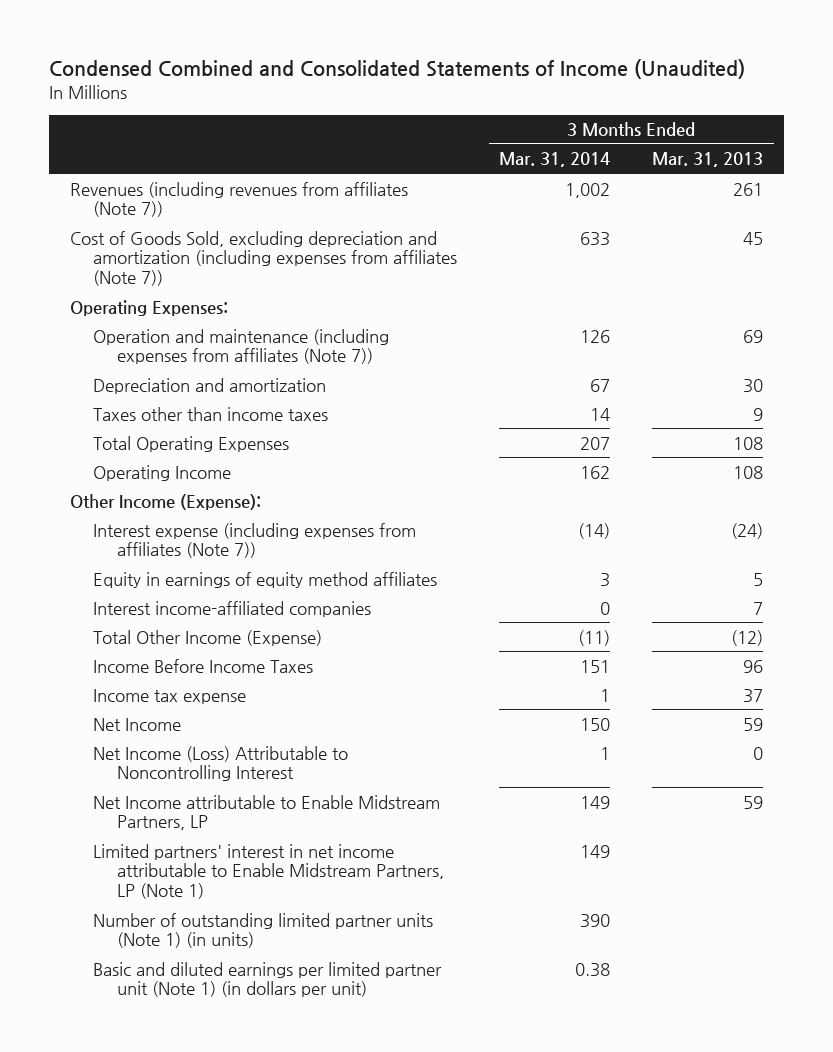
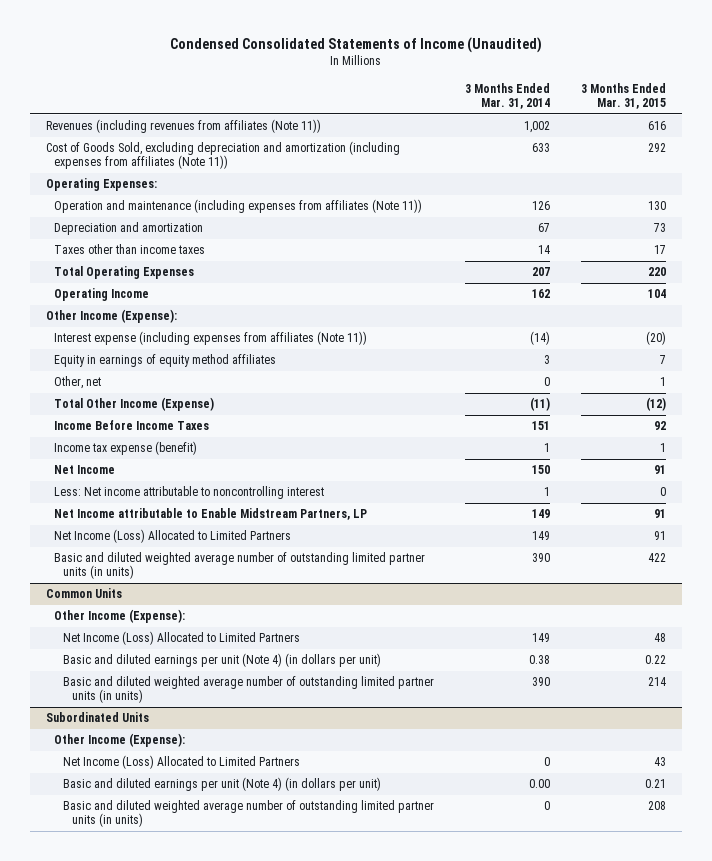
[48,59,745,80] Condensed Combined and Consolidated Statements of Income (Unaudited) -> [169,36,542,53] Condensed Consolidated Statements of Income (Unaudited)
[652,152,764,168] Mar. 31, 2013 -> none
none -> [581,82,667,109] 3 Months Ended Mar. 31, 2015
[69,181,408,218] Revenues (including revenues from affiliates (Note 7)) -> [45,119,321,134] Revenues (including revenues from affiliates (Note 11))
[69,230,458,287] Cost of Goods Sold, excluding depreciation and amortization (including expenses from affiliates (Note 7)) -> [45,141,400,170] Cost of Goods Sold, excluding depreciation and amortization (including expenses from affiliates (Note 11))
[93,328,390,365] Operation and maintenance (including expenses from affiliates (Note 7)) -> [54,199,423,214] Operation and maintenance (including expenses from affiliates (Note 11))
[93,522,417,559] Interest expense (including expenses from affiliates (Note 7)) -> [54,331,368,346] Interest expense (including expenses from affiliates (Note 11))
[93,600,372,617] Interest income-affiliated companies -> none
none -> [54,376,102,390] Other, net
[93,688,247,704] Income tax expense -> [54,441,198,456] Income tax expense (benefit)
[93,745,349,782] Net Income (Loss) Attributable to Noncontrolling Interest -> [54,486,325,500] Less: Net income attributable to noncontrolling interest
[93,843,444,900] Limited partners' interest in net income attributable to Enable Midstream Partners, LP (Note 1) -> [54,529,292,544] Net Income (Loss) Allocated to Limited Partners
[93,912,434,949] Number of outstanding limited partner units (Note 1) (in units) -> [54,552,426,580] Basic and diluted weighted average number of outstanding limited partner units (in units)
none -> [45,588,122,599] Common Units
none -> [54,609,186,624] Other Income (Expense):
none -> [63,631,301,646] Net Income (Loss) Allocated to Limited Partners
[93,961,443,998] Basic and diluted earnings per limited partner unit (Note 1) (in dollars per unit) -> [63,653,382,668] Basic and diluted earnings per unit (Note 4) (in dollars per unit)
none -> [63,676,435,704] Basic and diluted weighted average number of outstanding limited partner units (in units)
none -> [45,712,149,723] Subordinated Units
none -> [54,733,186,748] Other Income (Expense):
none -> [63,755,301,770] Net Income (Loss) Allocated to Limited Partners
none -> [63,777,382,792] Basic and diluted earnings per unit (Note 4) (in dollars per unit)
none -> [63,800,435,828] Basic and diluted weighted average number of outstanding limited partner units (in units)

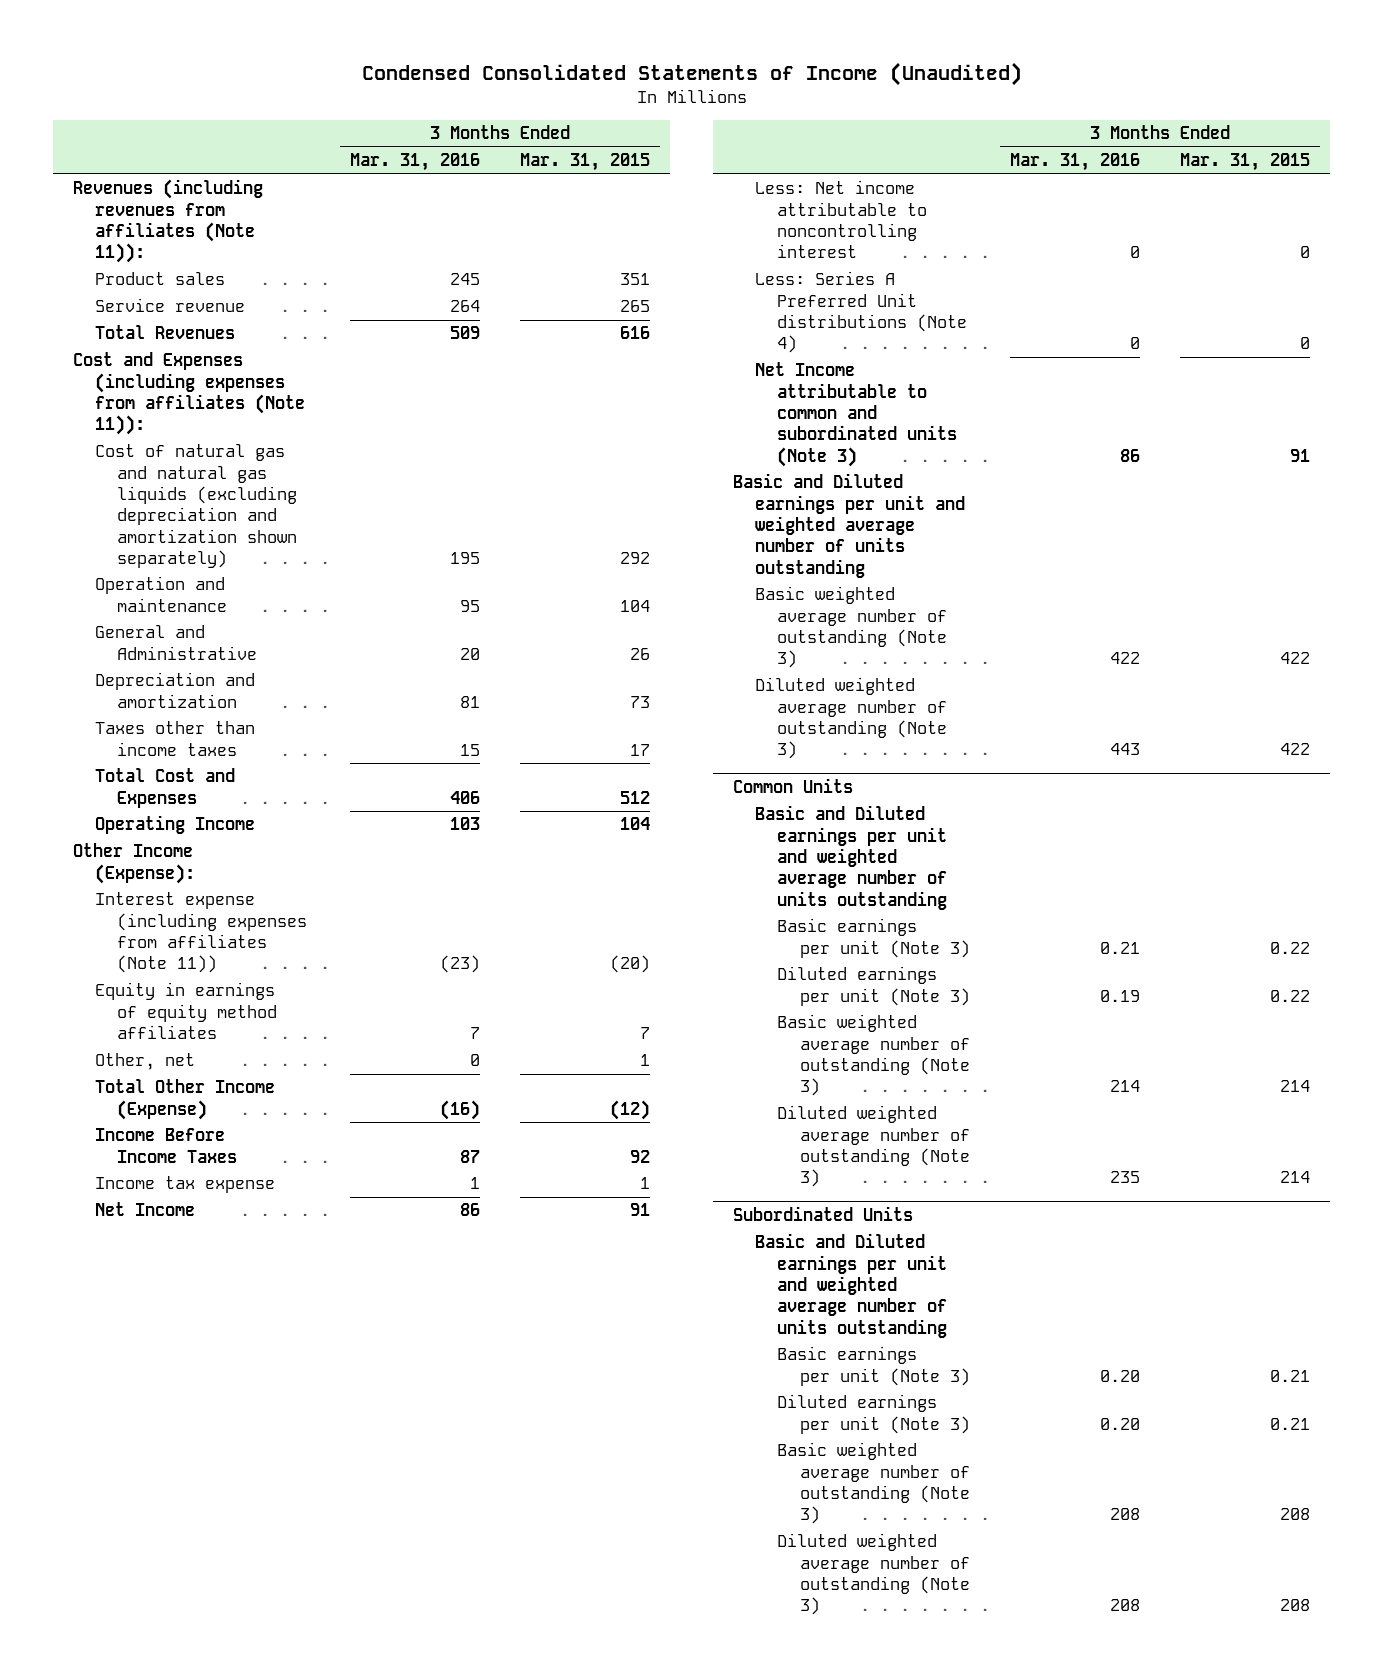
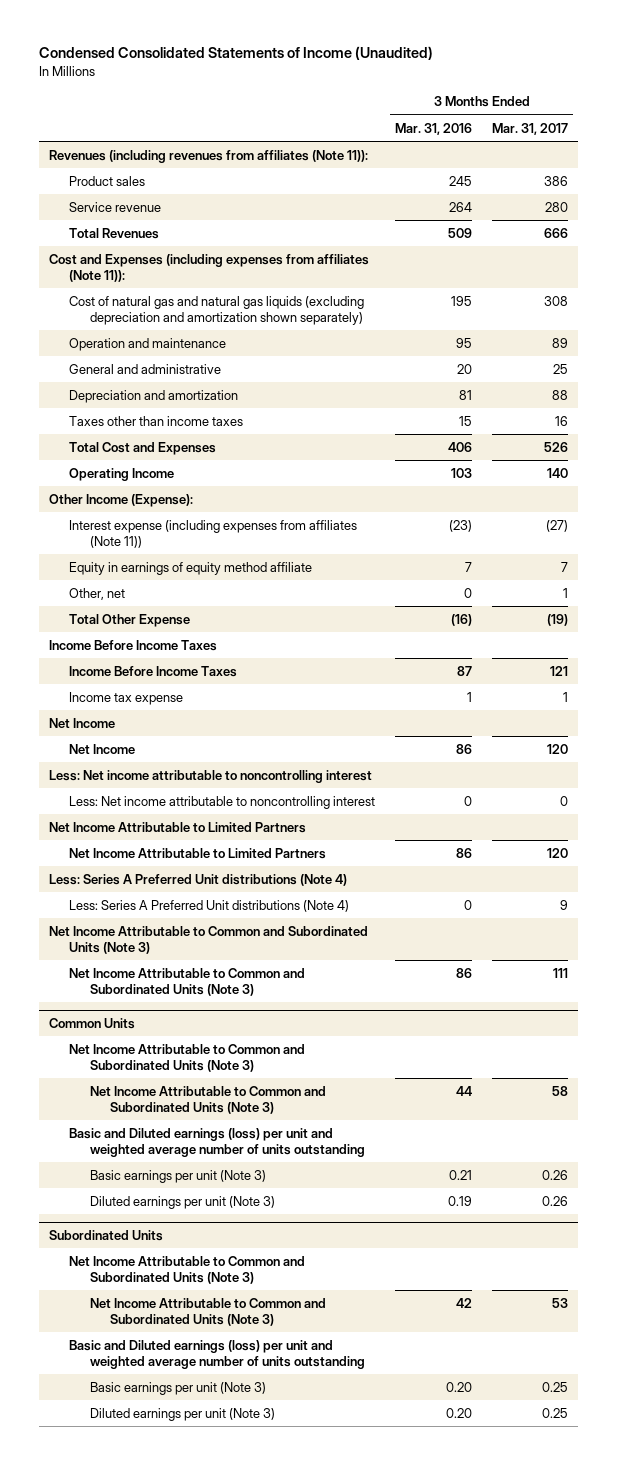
[520,153,651,172] Mar. 31, 2015 -> none
none -> [492,122,569,135] Mar. 31, 2017
[95,625,258,660] General and Administrative -> [69,363,222,374] General and administrative
[95,982,278,1040] Equity in earnings of equity method affiliates -> [69,561,313,575] Equity in earnings of equity method affiliate
[95,1079,276,1120] Total Other Income (Expense) -> [69,613,191,627] Total Other Expense
none -> [48,639,217,651] Income Before Income Taxes
none -> [48,717,115,728] Net Income
none -> [48,769,372,783] Less: Net income attributable to noncontrolling interest
none -> [48,821,306,833] Net Income Attributable to Limited Partners
none -> [69,847,327,859] Net Income Attributable to Limited Partners
none -> [48,873,347,886] Less: Series A Preferred Unit distributions (Note 4)
[733,473,966,578] Basic and Diluted earnings per unit and weighted average number of units outstanding -> none
[755,586,948,669] Basic weighted average number of outstanding (Note 3) -> none
[755,677,948,760] Diluted weighted average number of outstanding (Note 3) -> none
none -> [48,925,368,954] Net Income Attributable to Common and Subordinated Units (Note 3)
[755,362,958,467] Net Income attributable to common and subordinated units (Note 3) -> [69,967,306,996] Net Income Attributable to Common and Subordinated Units (Note 3)
none -> [69,1043,306,1072] Net Income Attributable to Common and Subordinated Units (Note 3)
none -> [89,1085,326,1114] Net Income Attributable to Common and Subordinated Units (Note 3)
[755,805,948,910] Basic and Diluted earnings per unit and weighted average number of units outstanding -> [69,1127,365,1157] Basic and Diluted earnings (loss) per unit and weighted average number of units outstanding
[777,1014,970,1097] Basic weighted average number of outstanding (Note 3) -> none
[777,1105,970,1188] Diluted weighted average number of outstanding (Note 3) -> none
none -> [69,1255,306,1284] Net Income Attributable to Common and Subordinated Units (Note 3)
none -> [89,1297,326,1326] Net Income Attributable to Common and Subordinated Units (Note 3)
[755,1233,948,1338] Basic and Diluted earnings per unit and weighted average number of units outstanding -> [69,1339,365,1369] Basic and Diluted earnings (loss) per unit and weighted average number of units outstanding
[777,1442,970,1525] Basic weighted average number of outstanding (Note 3) -> none
[777,1533,970,1616] Diluted weighted average number of outstanding (Note 3) -> none

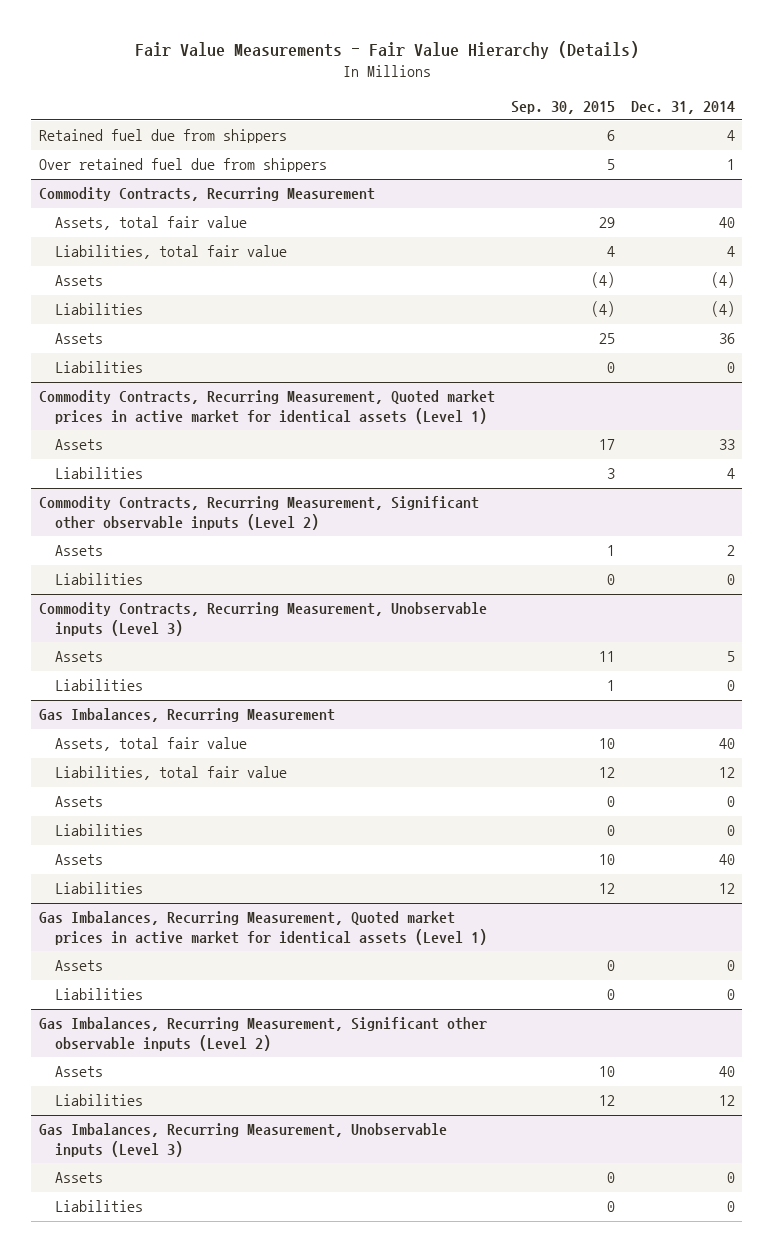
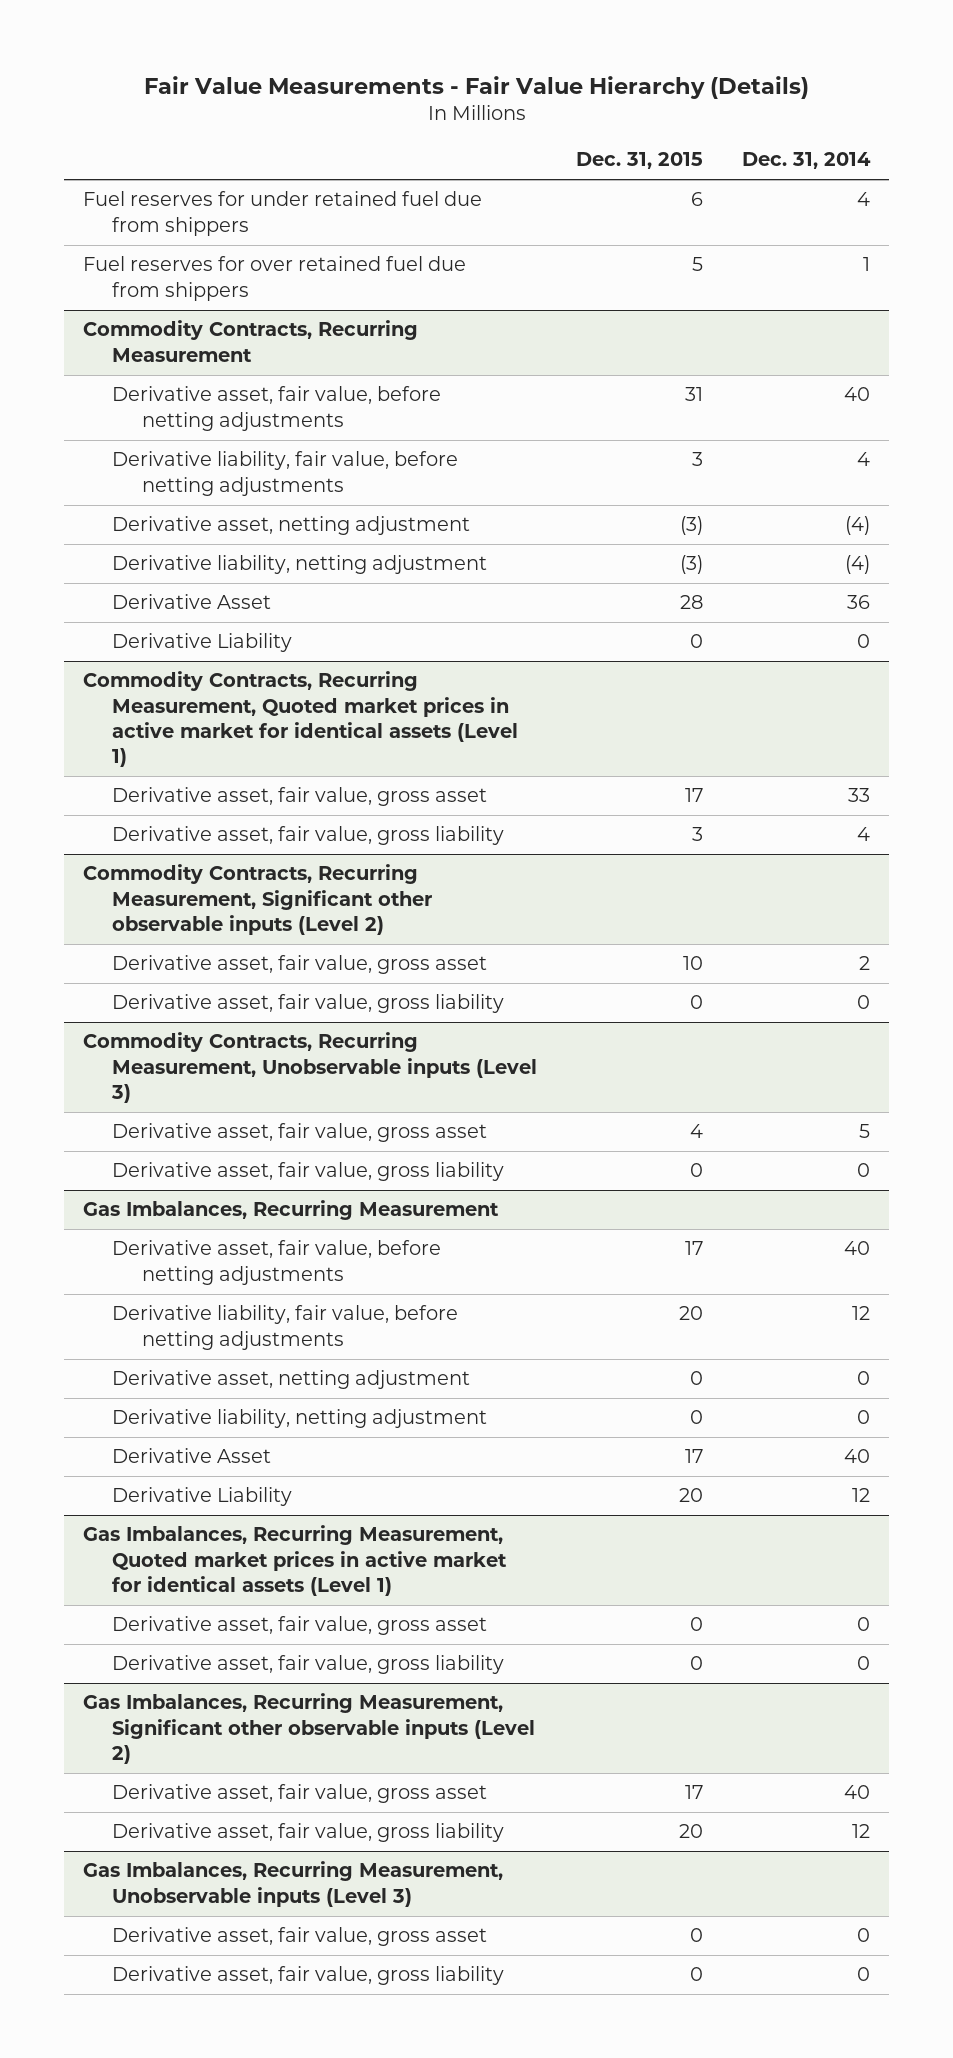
[510,100,615,114] Sep. 30, 2015 -> none
none -> [576,152,704,170] Dec. 31, 2015
[39,129,288,144] Retained fuel due from shippers -> [83,191,483,236] Fuel reserves for under retained fuel due from shippers
[39,158,328,173] Over retained fuel due from shippers -> [83,256,467,301] Fuel reserves for over retained fuel due from shippers
[55,216,248,231] Assets, total fair value -> [112,386,442,431] Derivative asset, fair value, before netting adjustments
[55,245,288,260] Liabilities, total fair value -> [112,451,459,496] Derivative liability, fair value, before netting adjustments
[55,275,104,287] Assets -> [112,516,471,536] Derivative asset, netting adjustment
[55,303,144,316] Liabilities -> [112,555,488,575] Derivative liability, netting adjustment
[55,333,104,345] Assets -> [112,594,272,610] Derivative Asset
[55,361,144,374] Liabilities -> [112,633,293,653] Derivative Liability
[55,439,104,451] Assets -> [112,787,488,807] Derivative asset, fair value, gross asset
[55,467,144,480] Liabilities -> [112,826,505,846] Derivative asset, fair value, gross liability
[55,545,104,557] Assets -> [112,955,488,975] Derivative asset, fair value, gross asset
[55,573,144,586] Liabilities -> [112,994,505,1014] Derivative asset, fair value, gross liability
[55,651,104,663] Assets -> [112,1123,488,1143] Derivative asset, fair value, gross asset
[55,679,144,692] Liabilities -> [112,1162,505,1182] Derivative asset, fair value, gross liability
[55,737,248,752] Assets, total fair value -> [112,1240,442,1285] Derivative asset, fair value, before netting adjustments
[55,766,288,781] Liabilities, total fair value -> [112,1305,459,1350] Derivative liability, fair value, before netting adjustments
[55,796,104,808] Assets -> [112,1370,471,1390] Derivative asset, netting adjustment
[55,824,144,837] Liabilities -> [112,1409,488,1429] Derivative liability, netting adjustment
[55,854,104,866] Assets -> [112,1448,272,1464] Derivative Asset
[55,882,144,895] Liabilities -> [112,1487,293,1507] Derivative Liability
[55,960,104,972] Assets -> [112,1616,488,1636] Derivative asset, fair value, gross asset
[55,988,144,1001] Liabilities -> [112,1655,505,1675] Derivative asset, fair value, gross liability
[55,1066,104,1078] Assets -> [112,1784,488,1804] Derivative asset, fair value, gross asset
[55,1094,144,1107] Liabilities -> [112,1823,505,1843] Derivative asset, fair value, gross liability
[55,1172,104,1184] Assets -> [112,1927,488,1947] Derivative asset, fair value, gross asset
[55,1200,144,1213] Liabilities -> [112,1966,505,1986] Derivative asset, fair value, gross liability

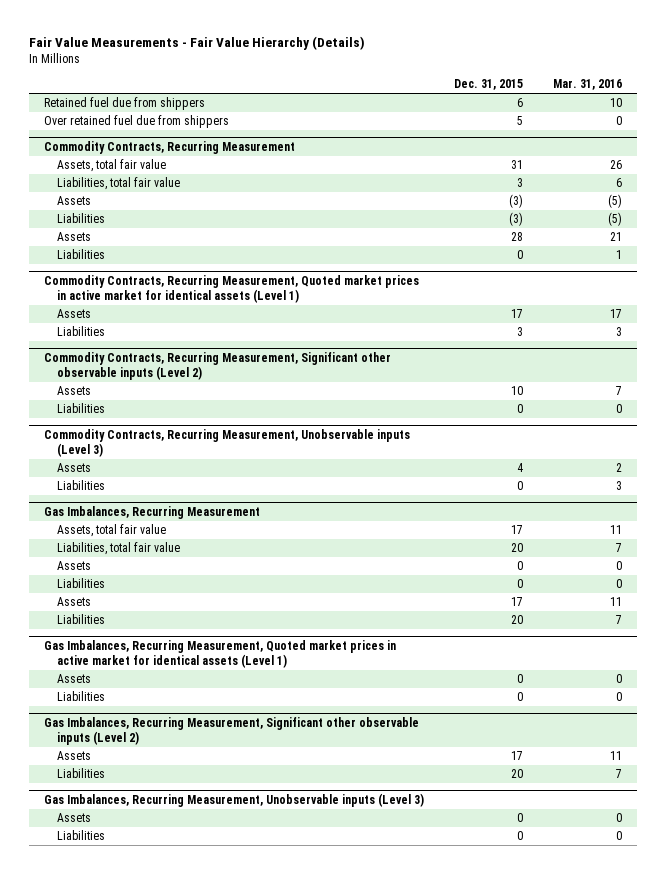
[741,152,871,170] Dec. 31, 2014 -> none
none -> [552,79,622,91] Mar. 31, 2016
[83,191,483,236] Fuel reserves for under retained fuel due from shippers -> [44,97,206,111] Retained fuel due from shippers
[83,256,467,301] Fuel reserves for over retained fuel due from shippers -> [44,115,230,129] Over retained fuel due from shippers
[112,386,442,431] Derivative asset, fair value, before netting adjustments -> [56,159,166,173] Assets, total fair value
[112,451,459,496] Derivative liability, fair value, before netting adjustments -> [56,177,180,191] Liabilities, total fair value
[112,516,471,536] Derivative asset, netting adjustment -> [56,196,91,206] Assets
[112,555,488,575] Derivative liability, netting adjustment -> [56,213,105,224] Liabilities
[112,594,272,610] Derivative Asset -> [56,232,91,242] Assets
[112,633,293,653] Derivative Liability -> [56,249,105,260] Liabilities
[112,787,488,807] Derivative asset, fair value, gross asset -> [56,309,91,319] Assets
[112,826,505,846] Derivative asset, fair value, gross liability -> [56,326,105,337] Liabilities
[112,955,488,975] Derivative asset, fair value, gross asset -> [56,386,91,396] Assets
[112,994,505,1014] Derivative asset, fair value, gross liability -> [56,403,105,414] Liabilities
[112,1123,488,1143] Derivative asset, fair value, gross asset -> [56,463,91,473] Assets
[112,1162,505,1182] Derivative asset, fair value, gross liability -> [56,480,105,491] Liabilities
[112,1240,442,1285] Derivative asset, fair value, before netting adjustments -> [56,524,166,538] Assets, total fair value
[112,1305,459,1350] Derivative liability, fair value, before netting adjustments -> [56,542,180,556] Liabilities, total fair value
[112,1370,471,1390] Derivative asset, netting adjustment -> [56,561,91,571] Assets
[112,1409,488,1429] Derivative liability, netting adjustment -> [56,578,105,589] Liabilities
[112,1448,272,1464] Derivative Asset -> [56,597,91,607] Assets
[112,1487,293,1507] Derivative Liability -> [56,614,105,625] Liabilities
[112,1616,488,1636] Derivative asset, fair value, gross asset -> [56,674,91,684] Assets
[112,1655,505,1675] Derivative asset, fair value, gross liability -> [56,691,105,702] Liabilities
[112,1784,488,1804] Derivative asset, fair value, gross asset -> [56,751,91,761] Assets
[112,1823,505,1843] Derivative asset, fair value, gross liability -> [56,768,105,779] Liabilities
[112,1927,488,1947] Derivative asset, fair value, gross asset -> [56,813,91,823] Assets
[112,1966,505,1986] Derivative asset, fair value, gross liability -> [56,830,105,841] Liabilities

